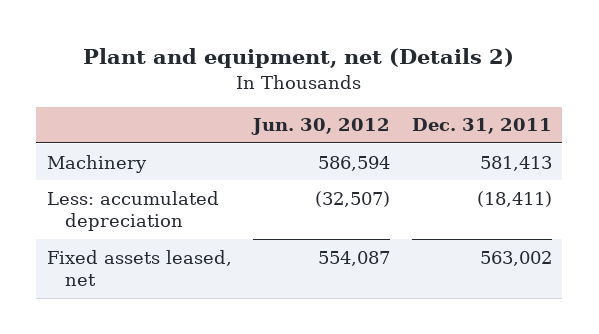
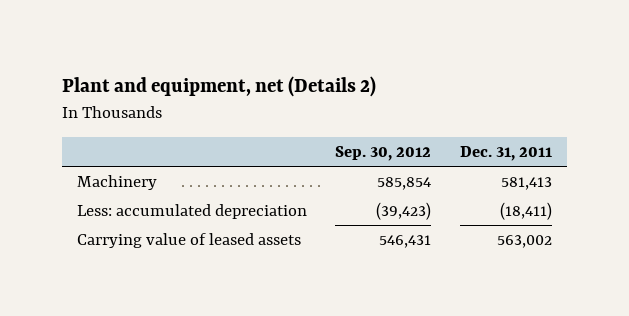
[251,118,391,136] Jun. 30, 2012 -> none
none -> [335,146,432,162] Sep. 30, 2012
[47,249,233,287] Fixed assets leased, net -> [76,233,301,249] Carrying value of leased assets

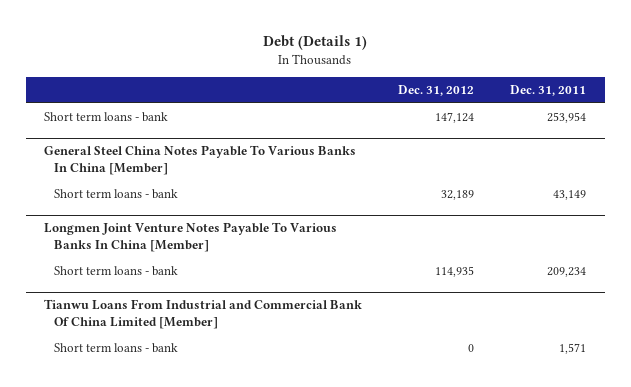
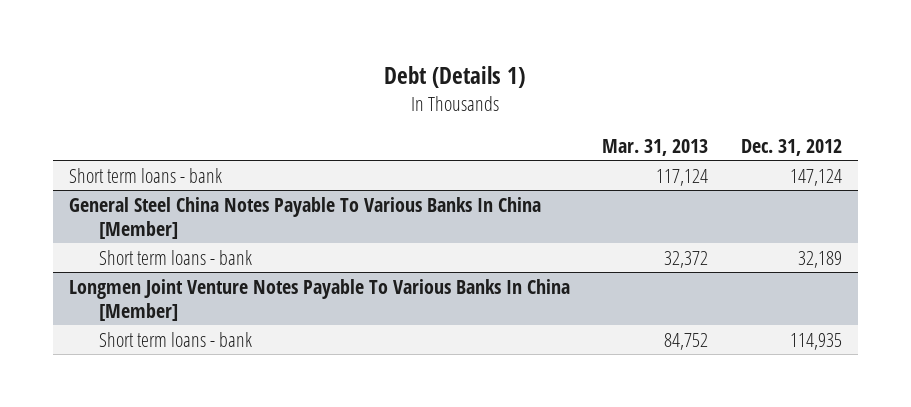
[510,84,587,96] Dec. 31, 2011 -> none
none -> [602,138,709,156] Mar. 31, 2013
[44,299,363,329] Tianwu Loans From Industrial and Commercial Bank Of China Limited [Member] -> none
[53,343,178,354] Short term loans - bank -> none

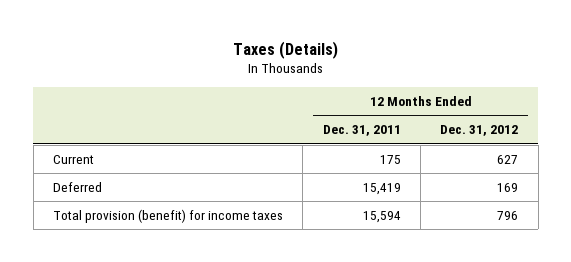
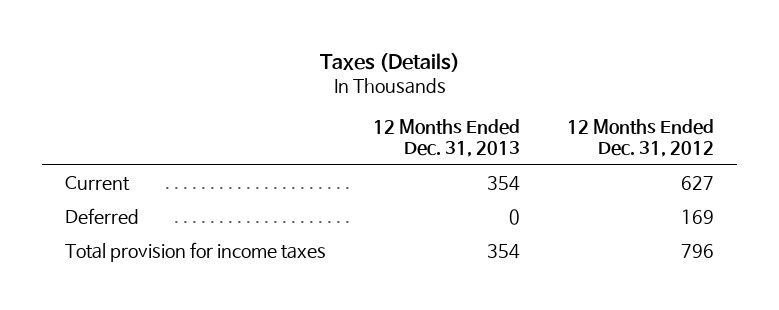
[322,125,401,137] Dec. 31, 2011 -> none
none -> [373,118,521,157] 12 Months Ended Dec. 31, 2013
[53,209,284,224] Total provision (benefit) for income taxes -> [65,242,327,263] Total provision for income taxes

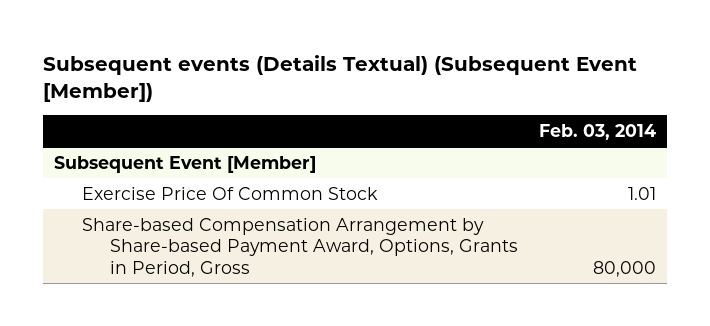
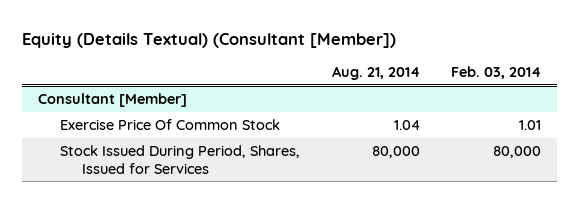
[43,54,638,102] Subsequent events (Details Textual) (Subsequent Event [Member]) -> [22,32,397,48] Equity (Details Textual) (Consultant [Member])
none -> [331,66,420,81] Aug. 21, 2014
[54,155,317,173] Subsequent Event [Member] -> none
none -> [38,92,188,107] Consultant [Member]
[81,217,518,277] Share-based Compensation Arrangement by Share-based Payment Award, Options, Grants in Period, Gross -> none
none -> [60,144,301,174] Stock Issued During Period, Shares, Issued for Services

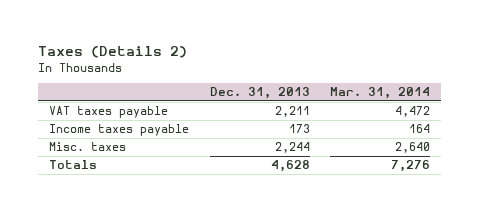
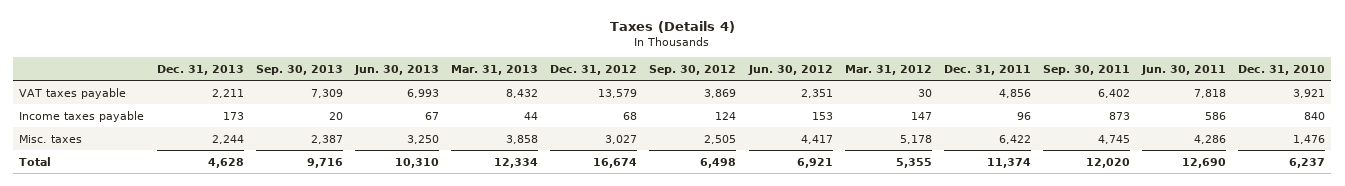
[38,46,188,59] Taxes (Details 2) -> [610,20,736,33] Taxes (Details 4)
[330,87,431,100] Mar. 31, 2014 -> none
none -> [255,64,343,75] Sep. 30, 2013
none -> [353,64,439,75] Jun. 30, 2013
none -> [451,64,539,75] Mar. 31, 2013
none -> [550,64,638,75] Dec. 31, 2012
none -> [649,64,737,75] Sep. 30, 2012
none -> [747,64,833,75] Jun. 30, 2012
none -> [844,64,932,75] Mar. 31, 2012
none -> [943,64,1031,75] Dec. 31, 2011
none -> [1042,64,1130,75] Sep. 30, 2011
none -> [1141,64,1227,75] Jun. 30, 2011
none -> [1238,64,1326,75] Dec. 31, 2010
[48,160,97,170] Totals -> [19,156,52,166] Total

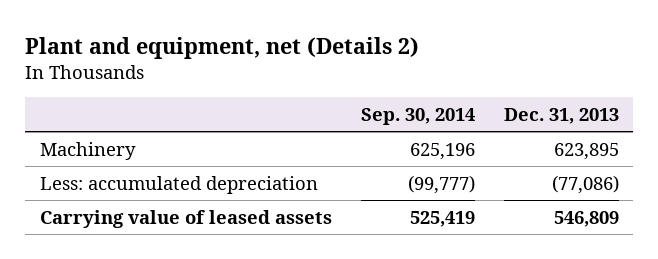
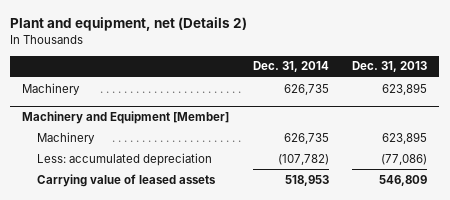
[360,108,475,126] Sep. 30, 2014 -> none
none -> [252,61,329,73] Dec. 31, 2014
none -> [22,110,230,124] Machinery and Equipment [Member]
none -> [37,131,96,144] Machinery

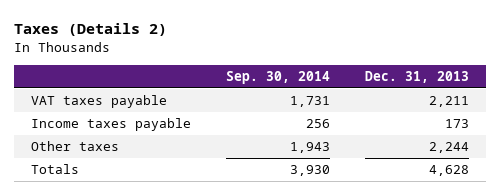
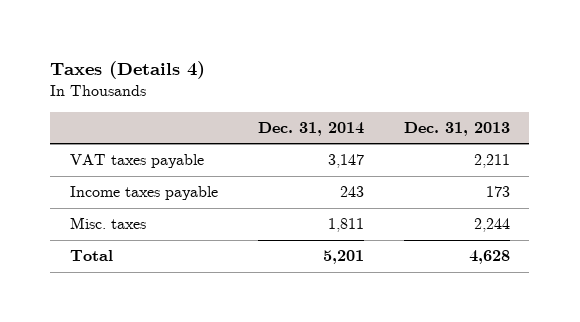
[14,23,168,37] Taxes (Details 2) -> [50,60,206,79] Taxes (Details 4)
[225,70,330,84] Sep. 30, 2014 -> none
none -> [257,122,364,137] Dec. 31, 2014
[31,141,120,152] Other taxes -> [70,217,147,230] Misc. taxes
[31,164,80,175] Totals -> [70,250,114,262] Total

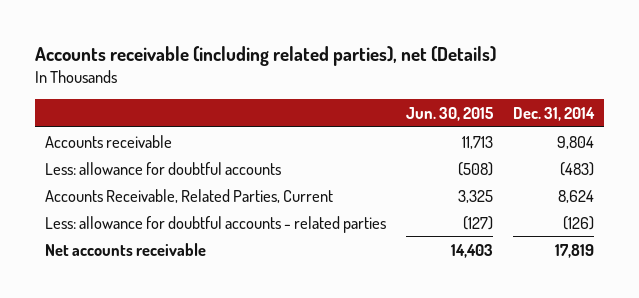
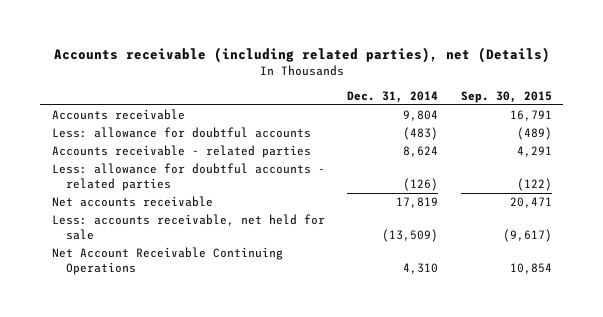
[406,106,495,121] Jun. 30, 2015 -> none
none -> [460,90,552,103] Sep. 30, 2015
[44,188,333,203] Accounts Receivable, Related Parties, Current -> [51,145,311,159] Accounts receivable - related parties
none -> [51,214,325,241] Less: accounts receivable, net held for sale
none -> [51,247,283,276] Net Account Receivable Continuing Operations

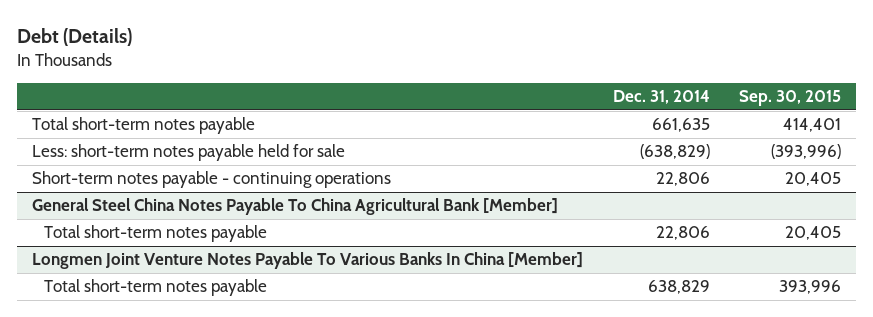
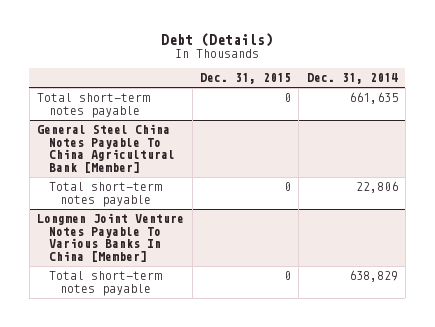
[739,90,842,107] Sep. 30, 2015 -> none
none -> [199,73,291,85] Dec. 31, 2015
[32,144,346,162] Less: short-term notes payable held for sale -> none
[32,171,392,189] Short-term notes payable - continuing operations -> none

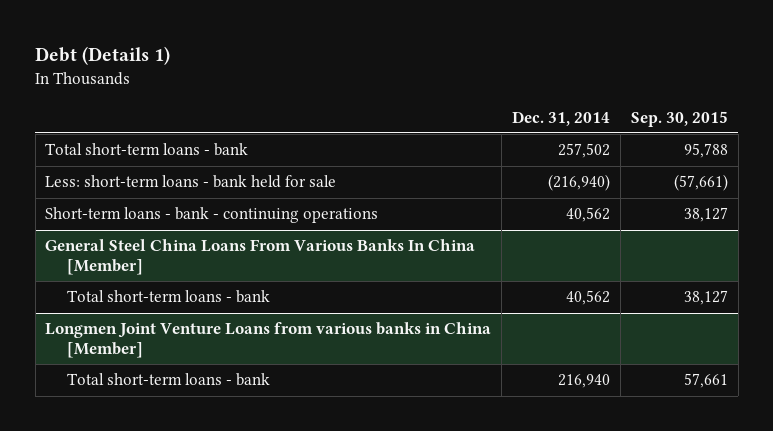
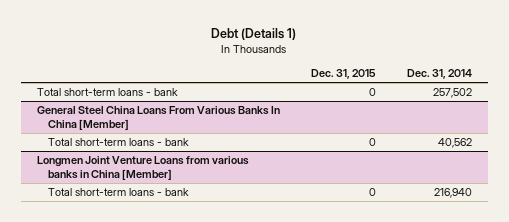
[630,110,728,127] Sep. 30, 2015 -> none
none -> [310,69,376,80] Dec. 31, 2015
[45,175,337,189] Less: short-term loans - bank held for sale -> none
[45,207,379,224] Short-term loans - bank - continuing operations -> none

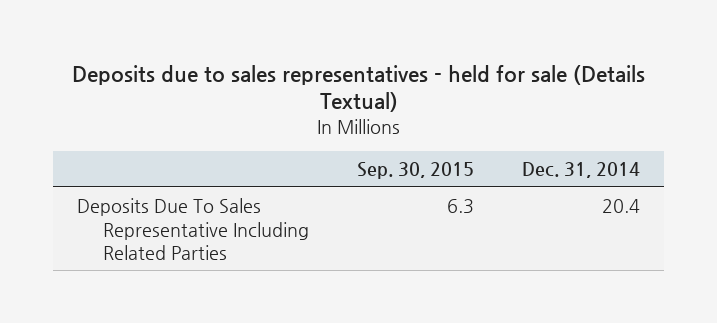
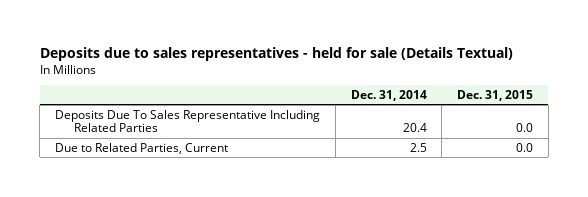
[357,161,475,179] Sep. 30, 2015 -> none
none -> [457,89,534,101] Dec. 31, 2015
none -> [55,142,229,154] Due to Related Parties, Current

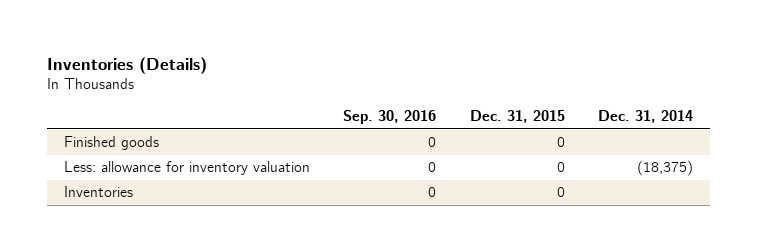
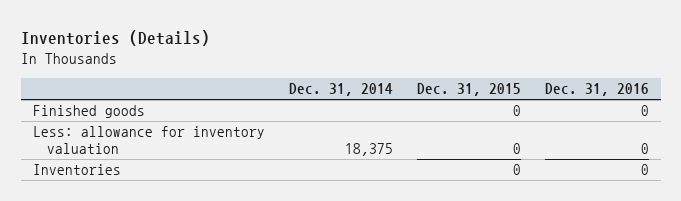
[343,110,437,125] Sep. 30, 2016 -> none
none -> [544,83,649,97] Dec. 31, 2016
[637,160,694,177] (18,375) -> [344,143,393,157] 18,375

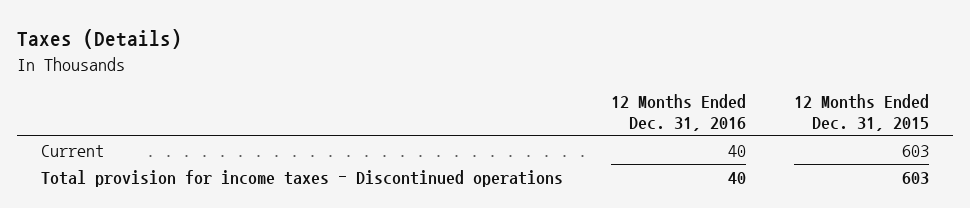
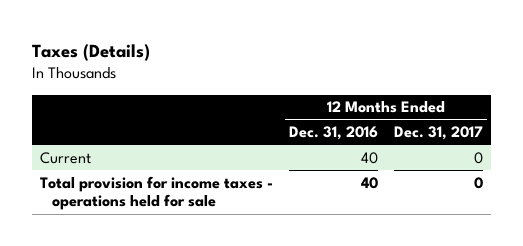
[793,93,929,132] 12 Months Ended Dec. 31, 2015 -> none
none -> [394,126,484,141] Dec. 31, 2017
[40,170,563,188] Total provision for income taxes - Discontinued operations -> [39,175,273,211] Total provision for income taxes - operations held for sale

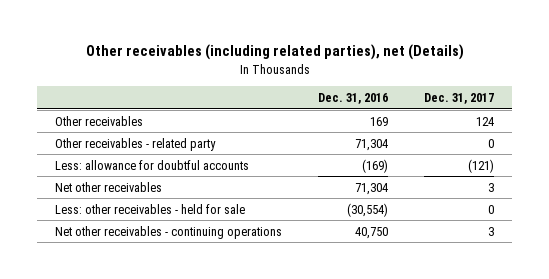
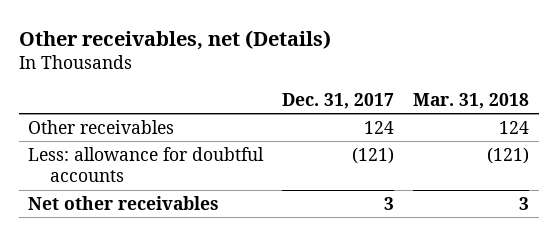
[85,44,464,61] Other receivables (including related parties), net (Details) -> [18,29,331,50] Other receivables, net (Details)
[318,93,389,105] Dec. 31, 2016 -> none
none -> [413,93,530,110] Mar. 31, 2018
[54,137,216,151] Other receivables - related party -> none
[54,203,245,214] Less: other receivables - held for sale -> none
[54,225,282,239] Net other receivables - continuing operations -> none

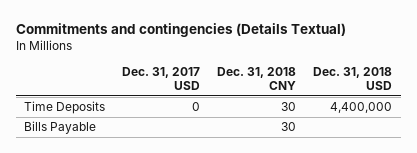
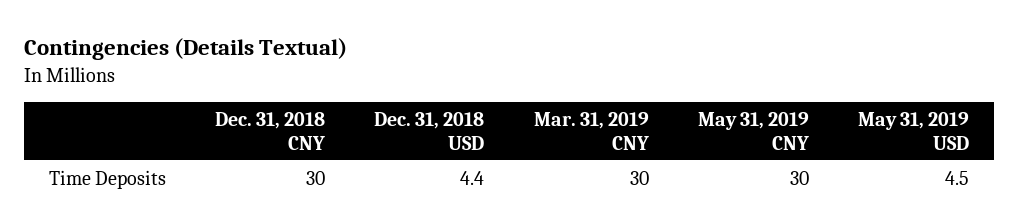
[15,23,346,38] Commitments and contingencies (Details Textual) -> [24,38,348,61] Contingencies (Details Textual)
[122,66,201,90] Dec. 31, 2017 USD -> none
none -> [533,111,649,150] Mar. 31, 2019 CNY
none -> [697,111,809,150] May 31, 2019 CNY
none -> [857,111,969,150] May 31, 2019 USD
[24,121,97,135] Bills Payable -> none
[330,102,393,114] 4,400,000 -> [460,170,485,185] 4.4

